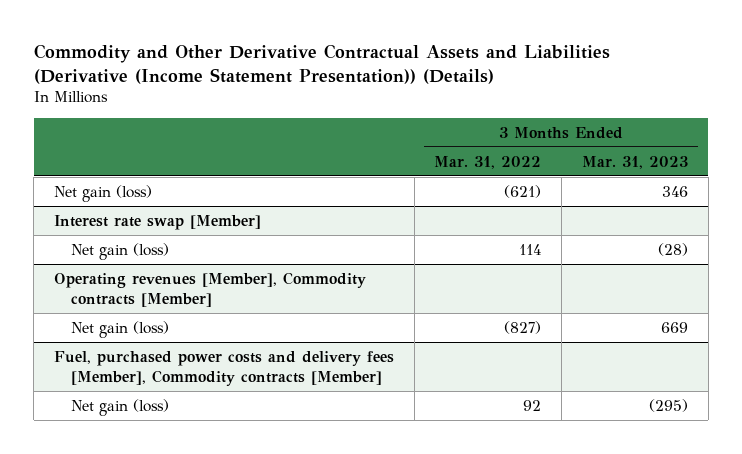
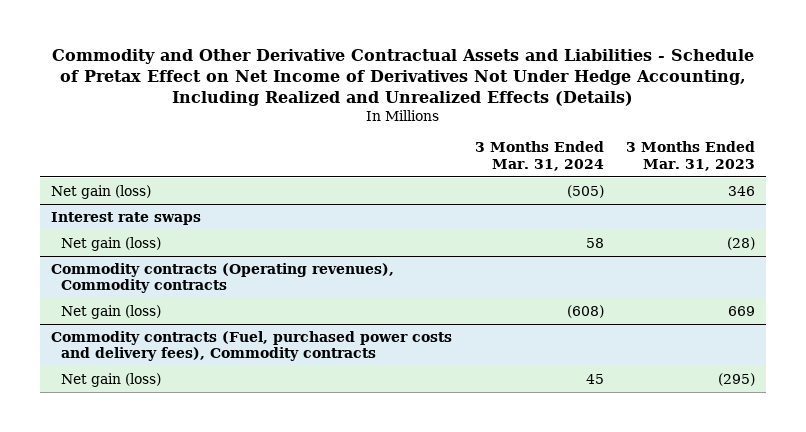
[33,43,610,84] Commodity and Other Derivative Contractual Assets and Liabilities (Derivative (Income Statement Presentation)) (Details) -> [52,49,755,107] Commodity and Other Derivative Contractual Assets and Liabilities - Schedule of Pretax Effect on Net Income of Derivatives Not Under Hedge Accounting, Including Realized and Unrealized Effects (Details)
[434,155,542,169] Mar. 31, 2022 -> none
none -> [474,141,604,171] 3 Months Ended Mar. 31, 2024
[53,214,261,230] Interest rate swap [Member] -> [51,211,202,225] Interest rate swaps
[53,271,366,307] Operating revenues [Member], Commodity contracts [Member] -> [51,262,395,294] Commodity contracts (Operating revenues), Commodity contracts
[53,350,394,386] Fuel, purchased power costs and delivery fees [Member], Commodity contracts [Member] -> [51,330,453,362] Commodity contracts (Fuel, purchased power costs and delivery fees), Commodity contracts

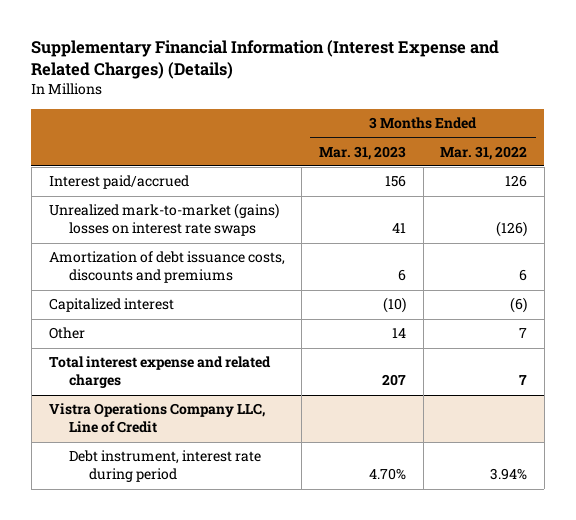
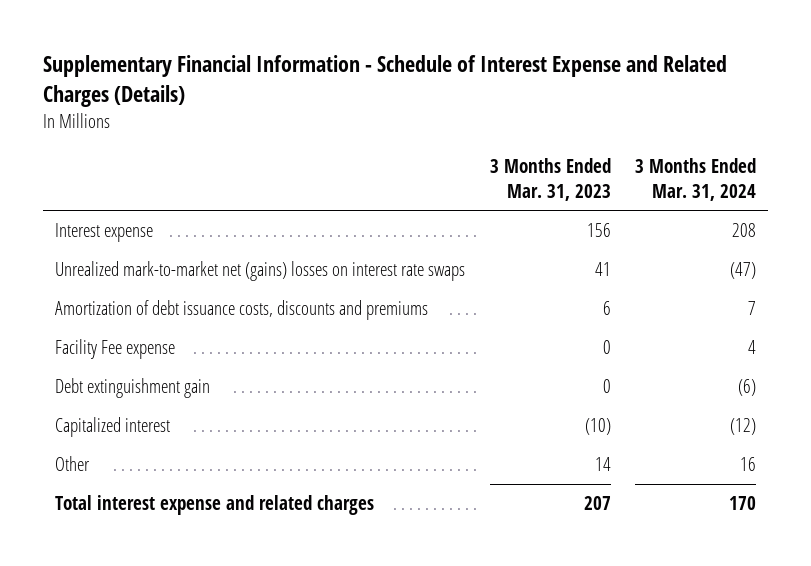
[31,40,500,80] Supplementary Financial Information (Interest Expense and Related Charges) (Details) -> [42,55,727,107] Supplementary Financial Information - Schedule of Interest Expense and Related Charges (Details)
[440,145,528,160] Mar. 31, 2022 -> none
none -> [635,158,757,201] 3 Months Ended Mar. 31, 2024
[48,175,189,190] Interest paid/accrued -> [54,223,153,243] Interest expense
[48,203,279,237] Unrealized mark-to-market (gains) losses on interest rate swaps -> [54,261,465,282] Unrealized mark-to-market net (gains) losses on interest rate swaps
none -> [54,339,175,360] Facility Fee expense
none -> [54,378,210,399] Debt extinguishment gain
[48,403,265,434] Vistra Operations Company LLC, Line of Credit -> none
[68,450,261,483] Debt instrument, interest rate during period -> none

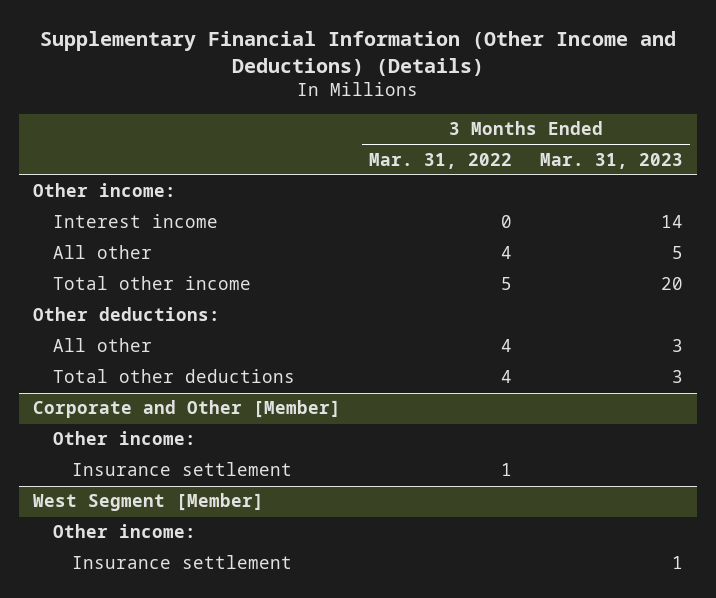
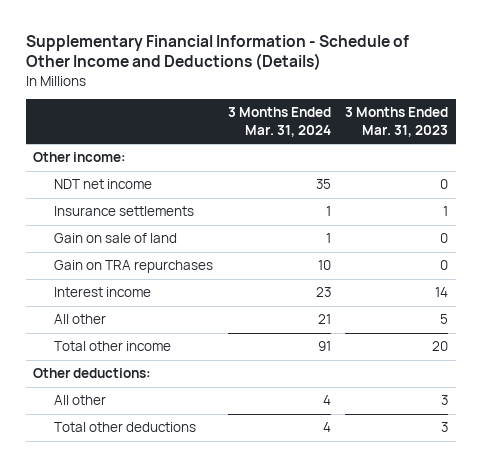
[40,31,677,76] Supplementary Financial Information (Other Income and Deductions) (Details) -> [25,34,409,71] Supplementary Financial Information - Schedule of Other Income and Deductions (Details)
[369,152,513,169] Mar. 31, 2022 -> none
none -> [227,107,331,137] 3 Months Ended Mar. 31, 2024
none -> [54,179,153,190] NDT net income
none -> [54,206,195,217] Insurance settlements
none -> [54,233,178,244] Gain on sale of land
none -> [54,260,214,274] Gain on TRA repurchases
[33,400,342,419] Corporate and Other [Member] -> none
[52,431,196,446] Other income: -> none
[72,462,293,477] Insurance settlement -> none
[33,493,265,512] West Segment [Member] -> none
[52,524,196,539] Other income: -> none
[72,555,293,570] Insurance settlement -> none

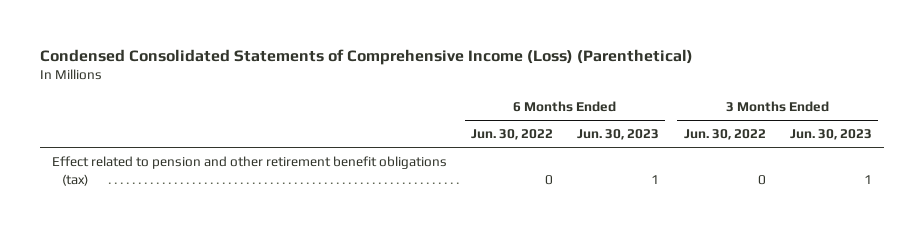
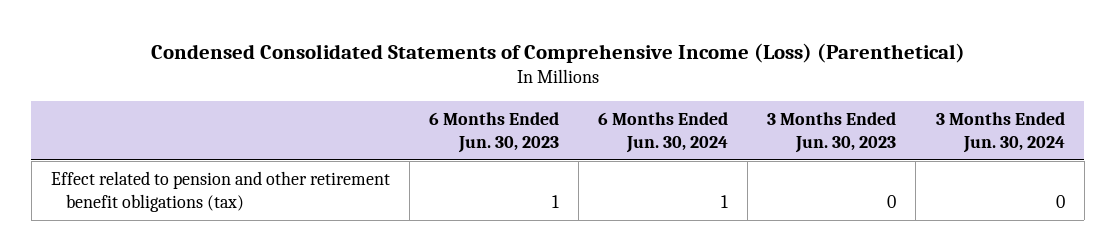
[471,129,554,141] Jun. 30, 2022 -> none
[683,129,766,141] Jun. 30, 2022 -> none
none -> [598,111,729,153] 6 Months Ended Jun. 30, 2024
none -> [935,111,1065,153] 3 Months Ended Jun. 30, 2024
[863,174,872,184] 1 -> [887,195,897,209] 0

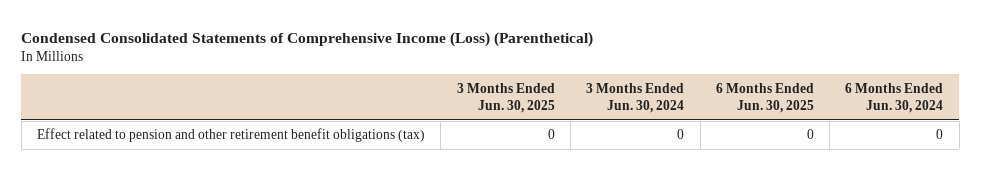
[428,111,559,153] 6 Months Ended Jun. 30, 2023 -> none
[767,111,897,153] 3 Months Ended Jun. 30, 2023 -> none
none -> [456,82,555,114] 3 Months Ended Jun. 30, 2025
none -> [715,82,814,114] 6 Months Ended Jun. 30, 2025
[721,195,729,209] 1 -> [936,129,944,140] 0

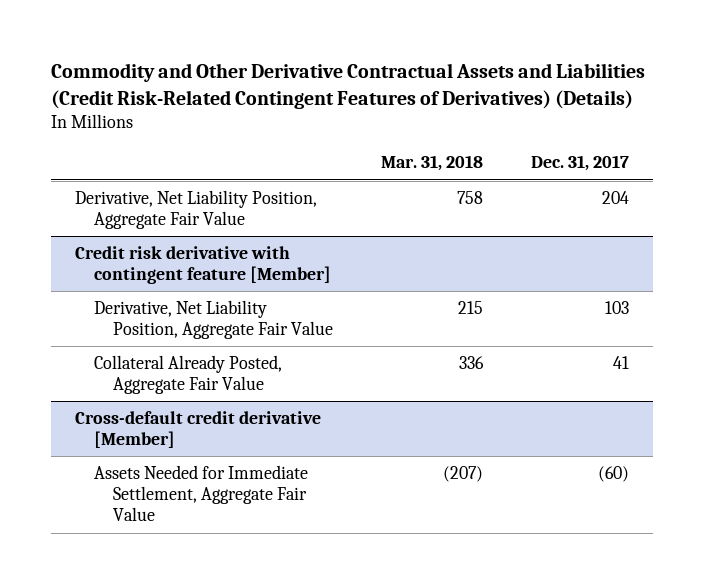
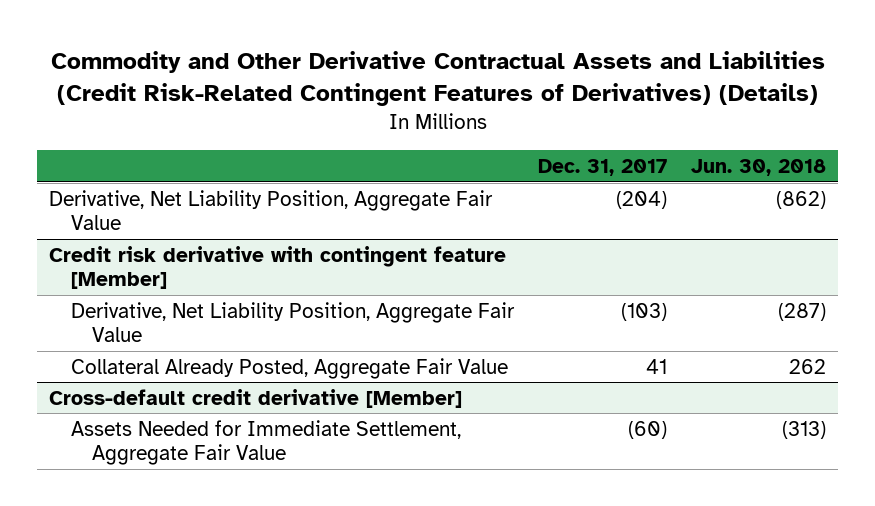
[380,155,483,172] Mar. 31, 2018 -> none
none -> [691,158,827,176] Jun. 30, 2018
[601,190,629,204] 204 -> [615,190,667,209] (204)
[604,300,629,314] 103 -> [620,302,667,321] (103)

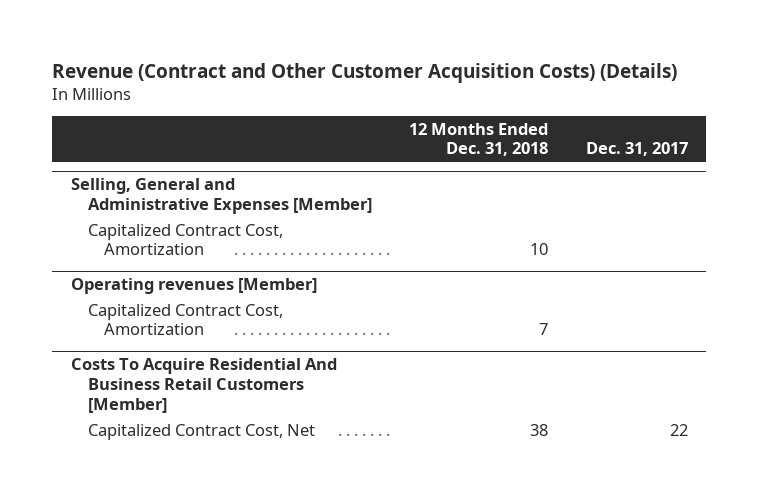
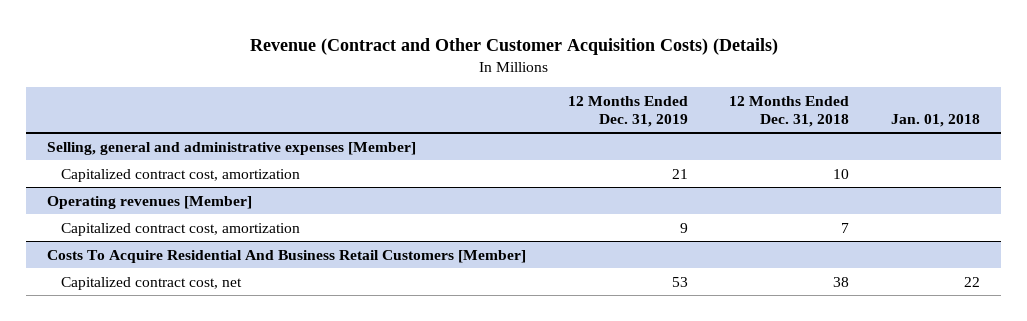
[585,142,688,157] Dec. 31, 2017 -> none
none -> [567,95,688,127] 12 Months Ended Dec. 31, 2019
none -> [890,113,980,127] Jan. 01, 2018
[70,178,372,215] Selling, General and Administrative Expenses [Member] -> [47,141,417,155] Selling, general and administrative expenses [Member]
[87,223,283,256] Capitalized Contract Cost, Amortization -> [61,168,301,182] Capitalized contract cost, amortization
[87,303,283,336] Capitalized Contract Cost, Amortization -> [61,222,301,236] Capitalized contract cost, amortization
[87,423,315,440] Capitalized Contract Cost, Net -> [61,276,243,290] Capitalized contract cost, net

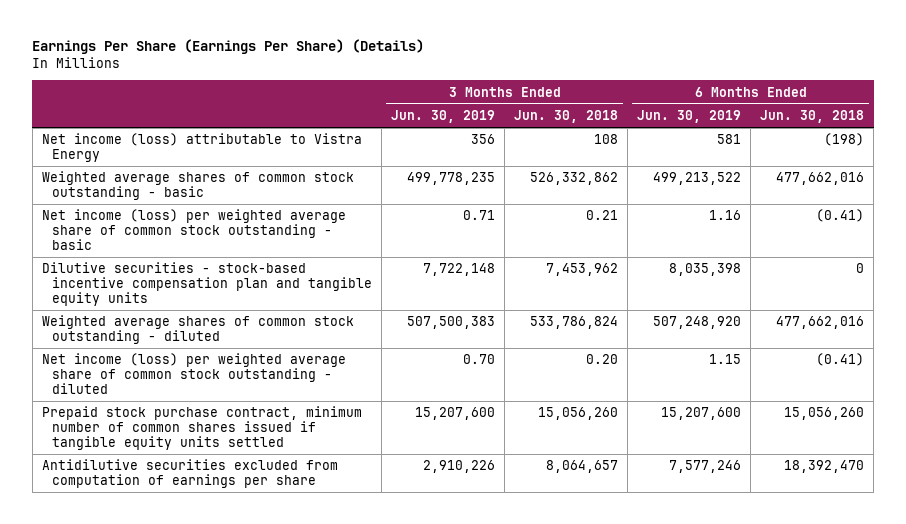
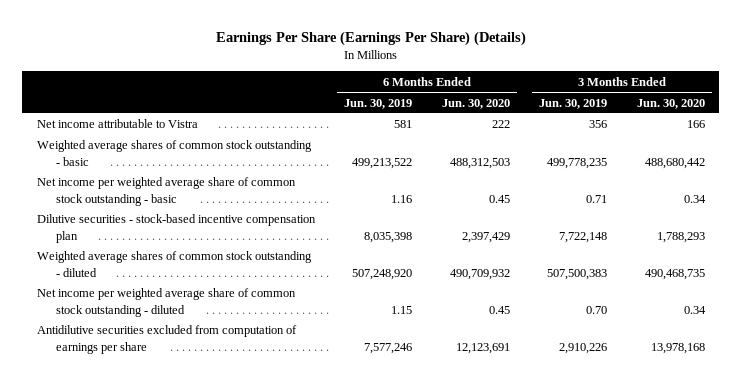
[514,110,619,124] Jun. 30, 2018 -> none
[760,110,865,124] Jun. 30, 2018 -> none
none -> [441,98,510,109] Jun. 30, 2020
none -> [636,98,705,109] Jun. 30, 2020
[41,133,362,163] Net income (loss) attributable to Vistra Energy -> [36,119,198,129] Net income attributable to Vistra
[41,209,346,250] Net income (loss) per weighted average share of common stock outstanding - basic -> [36,177,296,206] Net income per weighted average share of common stock outstanding - basic
[41,262,373,306] Dilutive securities - stock-based incentive compensation plan and tangible equity units -> [36,214,316,243] Dilutive securities - stock-based incentive compensation plan
[41,406,362,450] Prepaid stock purchase contract, minimum number of common shares issued if tangible equity units settled -> none
[41,353,346,394] Net income (loss) per weighted average share of common stock outstanding - diluted -> [36,288,296,317] Net income per weighted average share of common stock outstanding - diluted

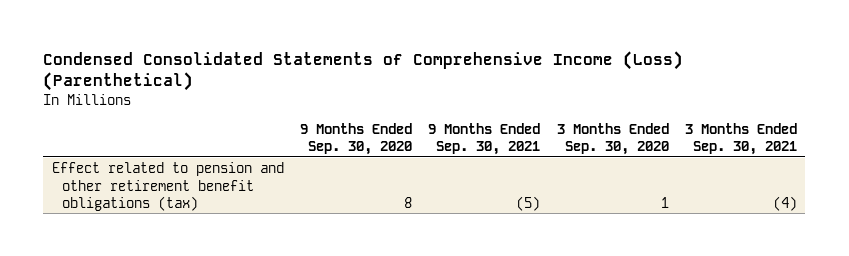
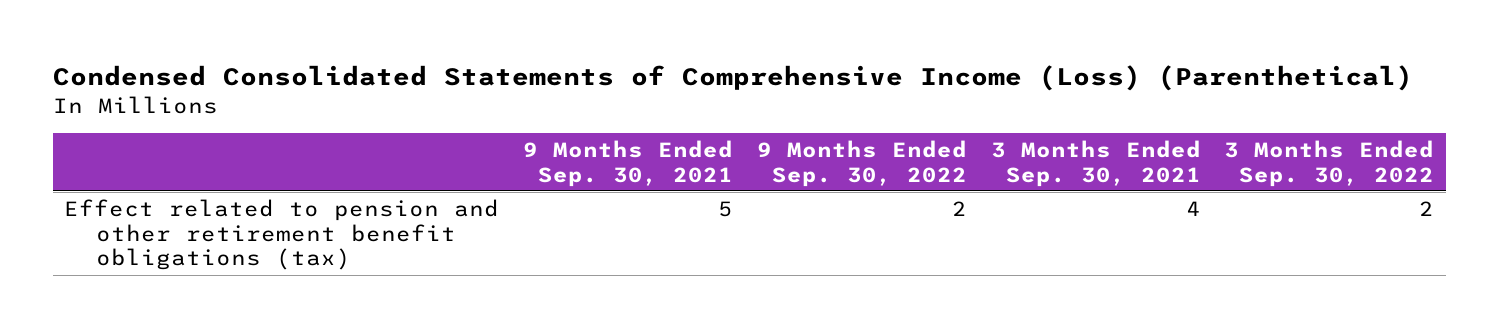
[299,123,412,156] 9 Months Ended Sep. 30, 2020 -> none
[556,123,669,156] 3 Months Ended Sep. 30, 2020 -> none
none -> [756,139,967,187] 9 Months Ended Sep. 30, 2022
none -> [1224,139,1435,187] 3 Months Ended Sep. 30, 2022
[516,195,541,211] (5) -> [718,200,734,217] 5
[772,195,797,211] (4) -> [1185,200,1201,216] 4

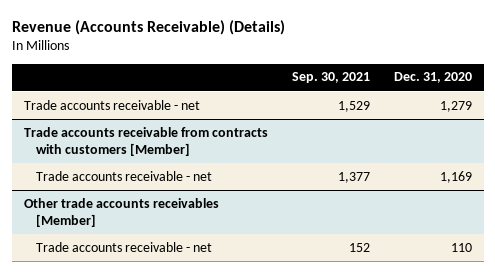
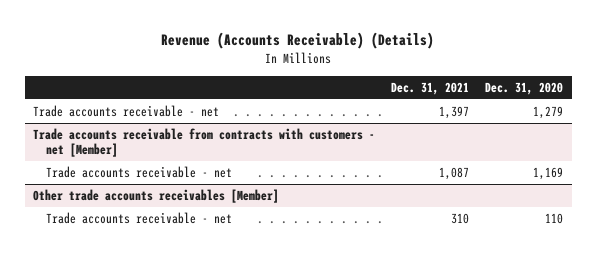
[291,72,370,84] Sep. 30, 2021 -> none
none -> [391,82,470,96] Dec. 31, 2021
[23,126,268,156] Trade accounts receivable from contracts with customers [Member] -> [32,128,375,158] Trade accounts receivable from contracts with customers - net [Member]

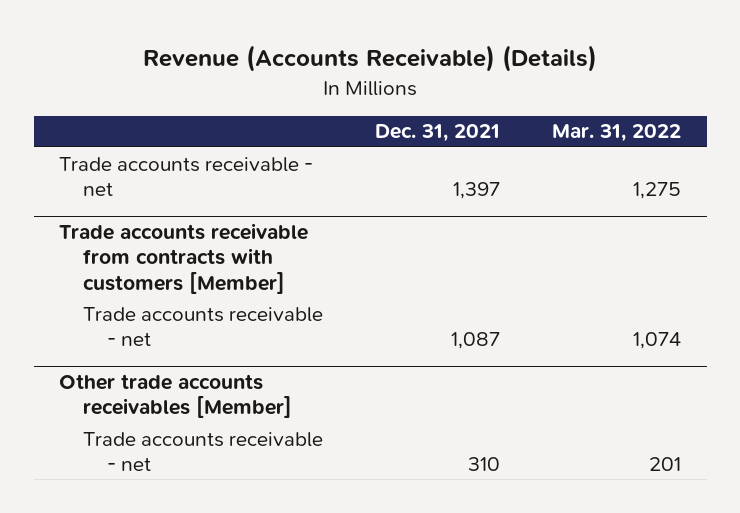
[485,82,564,96] Dec. 31, 2020 -> none
none -> [551,124,681,143] Mar. 31, 2022
[32,128,375,158] Trade accounts receivable from contracts with customers - net [Member] -> [59,223,309,294] Trade accounts receivable from contracts with customers [Member]

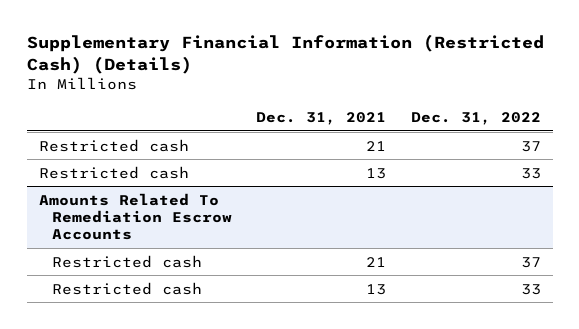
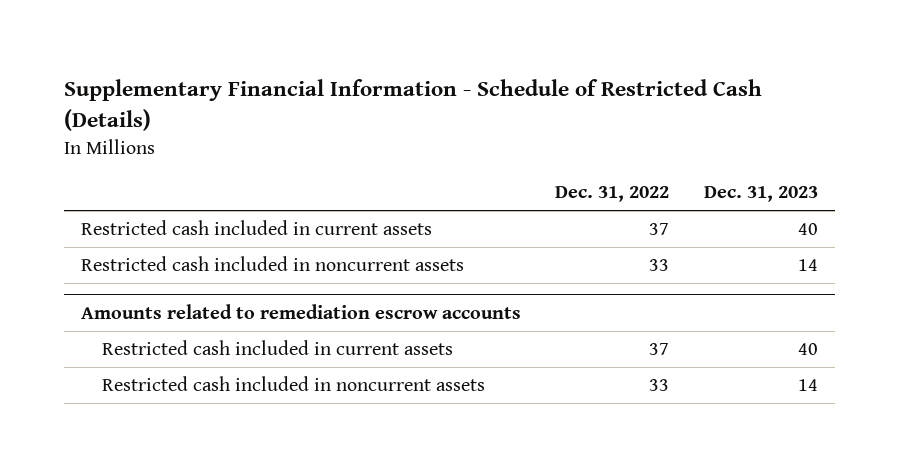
[26,34,544,75] Supplementary Financial Information (Restricted Cash) (Details) -> [64,78,763,131] Supplementary Financial Information - Schedule of Restricted Cash (Details)
[256,111,387,125] Dec. 31, 2021 -> none
none -> [703,186,818,203] Dec. 31, 2023
[38,138,189,152] Restricted cash -> [81,220,433,236] Restricted cash included in current assets
[38,165,189,179] Restricted cash -> [81,256,465,272] Restricted cash included in noncurrent assets
[38,192,233,241] Amounts Related To Remediation Escrow Accounts -> [81,303,522,319] Amounts related to remediation escrow accounts
[52,254,203,268] Restricted cash -> [101,340,453,356] Restricted cash included in current assets
[52,281,203,295] Restricted cash -> [101,376,485,392] Restricted cash included in noncurrent assets

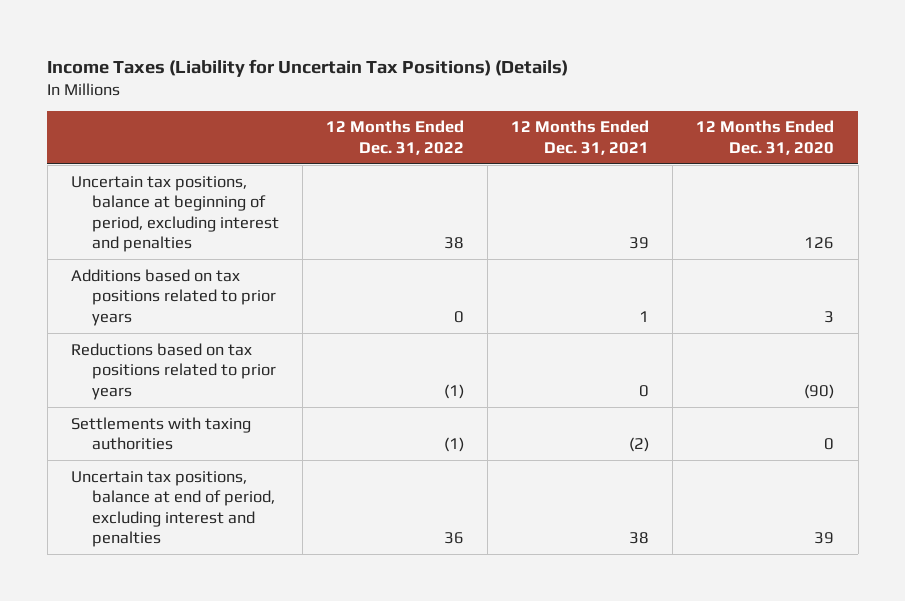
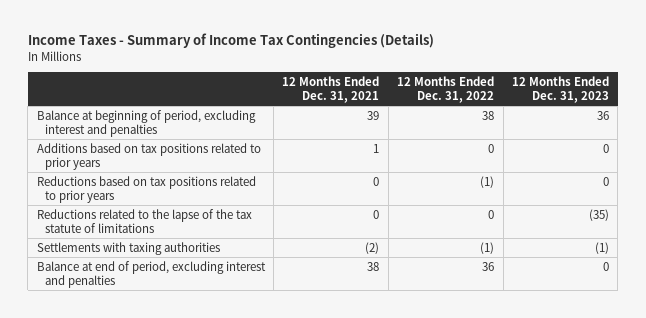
[47,58,569,77] Income Taxes (Liability for Uncertain Tax Positions) (Details) -> [27,33,434,49] Income Taxes - Summary of Income Tax Contingencies (Details)
[696,120,835,156] 12 Months Ended Dec. 31, 2020 -> none
none -> [511,75,609,103] 12 Months Ended Dec. 31, 2023
[70,175,280,253] Uncertain tax positions, balance at beginning of period, excluding interest and penalties -> [36,109,256,137] Balance at beginning of period, excluding interest and penalties
none -> [36,208,252,233] Reductions related to the lapse of the tax statute of limitations
[70,470,276,548] Uncertain tax positions, balance at end of period, excluding interest and penalties -> [36,260,266,288] Balance at end of period, excluding interest and penalties

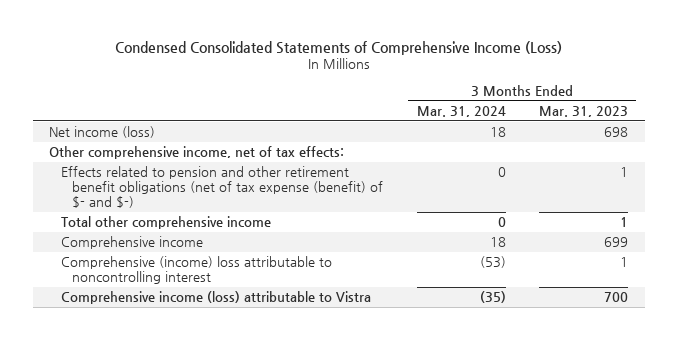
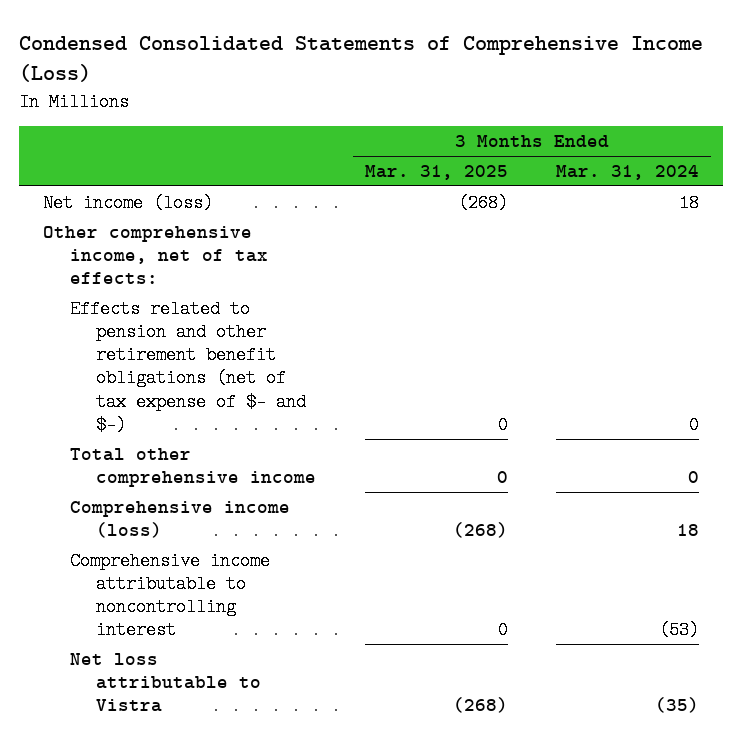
[538,106,628,118] Mar. 31, 2023 -> none
none -> [364,164,508,180] Mar. 31, 2025
[60,166,384,209] Effects related to pension and other retirement benefit obligations (net of tax expense (benefit) of $- and $-) -> [69,299,307,434] Effects related to pension and other retirement benefit obligations (net of tax expense of $- and $-)
[60,236,203,250] Comprehensive income -> [69,500,290,539] Comprehensive income (loss)
[60,256,332,285] Comprehensive (income) loss attributable to noncontrolling interest -> [69,551,270,640] Comprehensive income attributable to noncontrolling interest
[60,291,371,305] Comprehensive income (loss) attributable to Vistra -> [69,652,262,713] Net loss attributable to Vistra

